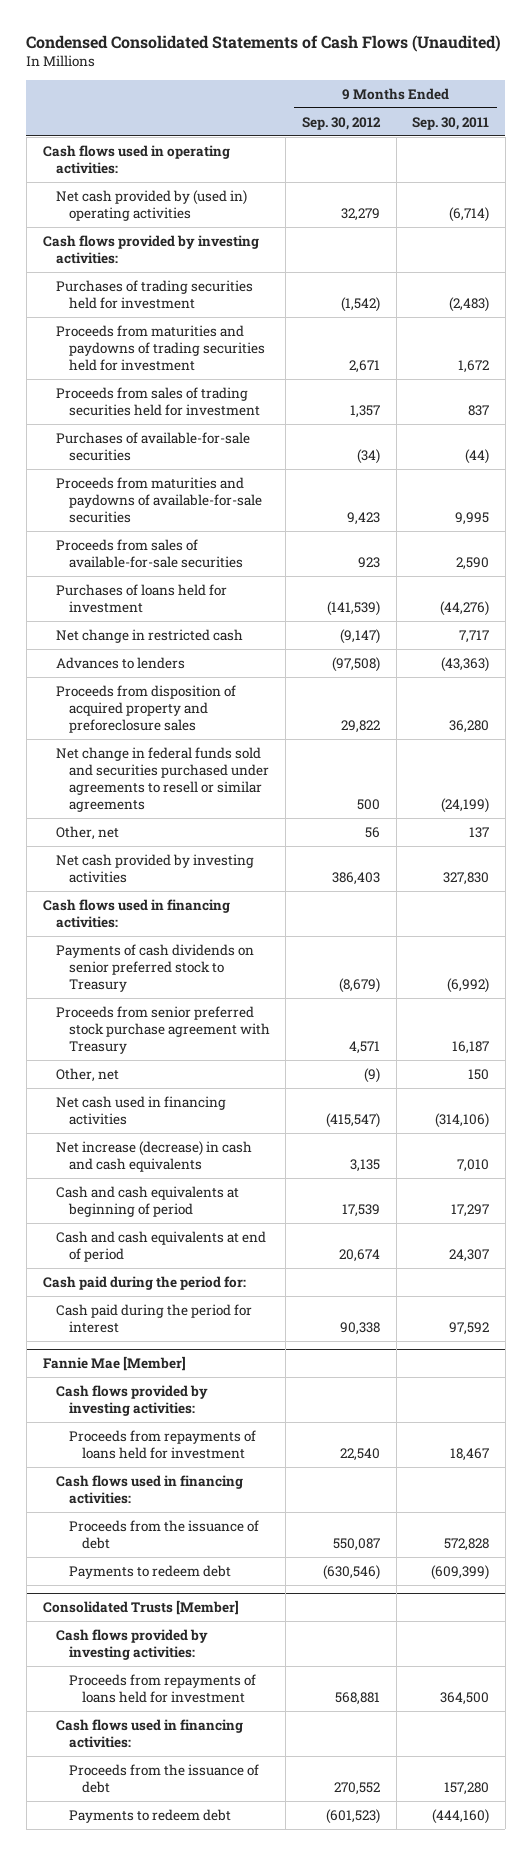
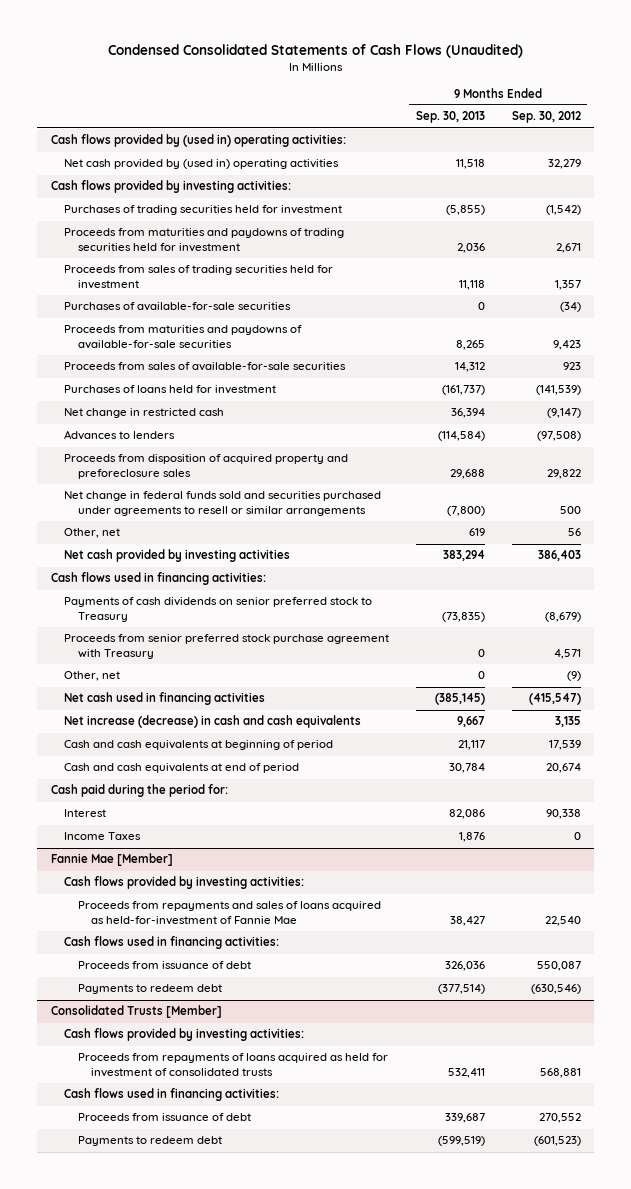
[412,116,490,130] Sep. 30, 2011 -> none
none -> [415,111,485,124] Sep. 30, 2013
[42,144,230,175] Cash flows used in operating activities: -> [50,134,346,148] Cash flows provided by (used in) operating activities:
[55,746,269,813] Net change in federal funds sold and securities purchased under agreements to resell or similar agreements -> [64,491,382,516] Net change in federal funds sold and securities purchased under agreements to resell or similar arrangements
[55,1303,252,1334] Cash paid during the period for interest -> [64,809,107,818] Interest
none -> [64,832,142,841] Income Taxes
[68,1429,256,1460] Proceeds from repayments of loans held for investment -> [77,901,381,925] Proceeds from repayments and sales of loans acquired as held-for-investment of Fannie Mae
[68,1519,259,1550] Proceeds from the issuance of debt -> [77,961,251,970] Proceeds from issuance of debt
[68,1673,256,1704] Proceeds from repayments of loans held for investment -> [77,1053,388,1077] Proceeds from repayments of loans acquired as held for investment of consolidated trusts
[68,1763,259,1794] Proceeds from the issuance of debt -> [77,1113,251,1122] Proceeds from issuance of debt

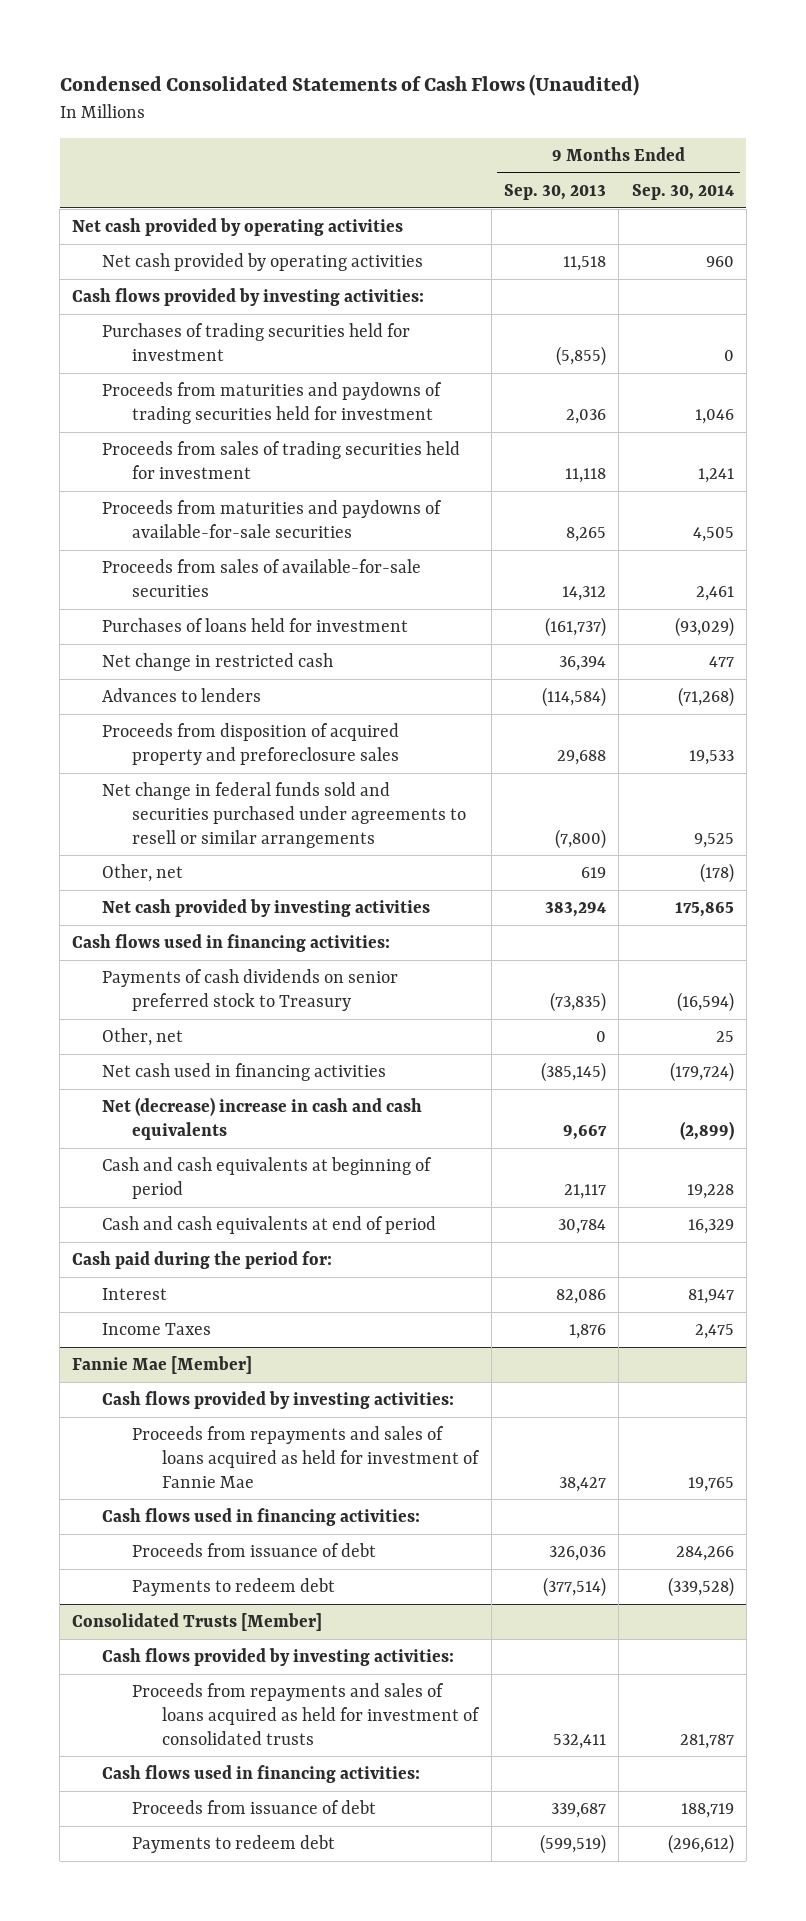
[511,111,581,124] Sep. 30, 2012 -> none
none -> [631,184,734,201] Sep. 30, 2014
[50,134,346,148] Cash flows provided by (used in) operating activities: -> [72,218,404,237] Net cash provided by operating activities
[64,159,340,170] Net cash provided by (used in) operating activities -> [102,253,424,272] Net cash provided by operating activities
[64,302,292,312] Purchases of available-for-sale securities -> none
[64,634,390,659] Proceeds from senior preferred stock purchase agreement with Treasury -> none
[64,715,362,729] Net increase (decrease) in cash and cash equivalents -> [102,1097,423,1140] Net (decrease) increase in cash and cash equivalents
[77,901,381,925] Proceeds from repayments and sales of loans acquired as held-for-investment of Fannie Mae -> [132,1426,481,1488] Proceeds from repayments and sales of loans acquired as held for investment of Fannie Mae
[77,1053,388,1077] Proceeds from repayments of loans acquired as held for investment of consolidated trusts -> [132,1683,481,1745] Proceeds from repayments and sales of loans acquired as held for investment of consolidated trusts

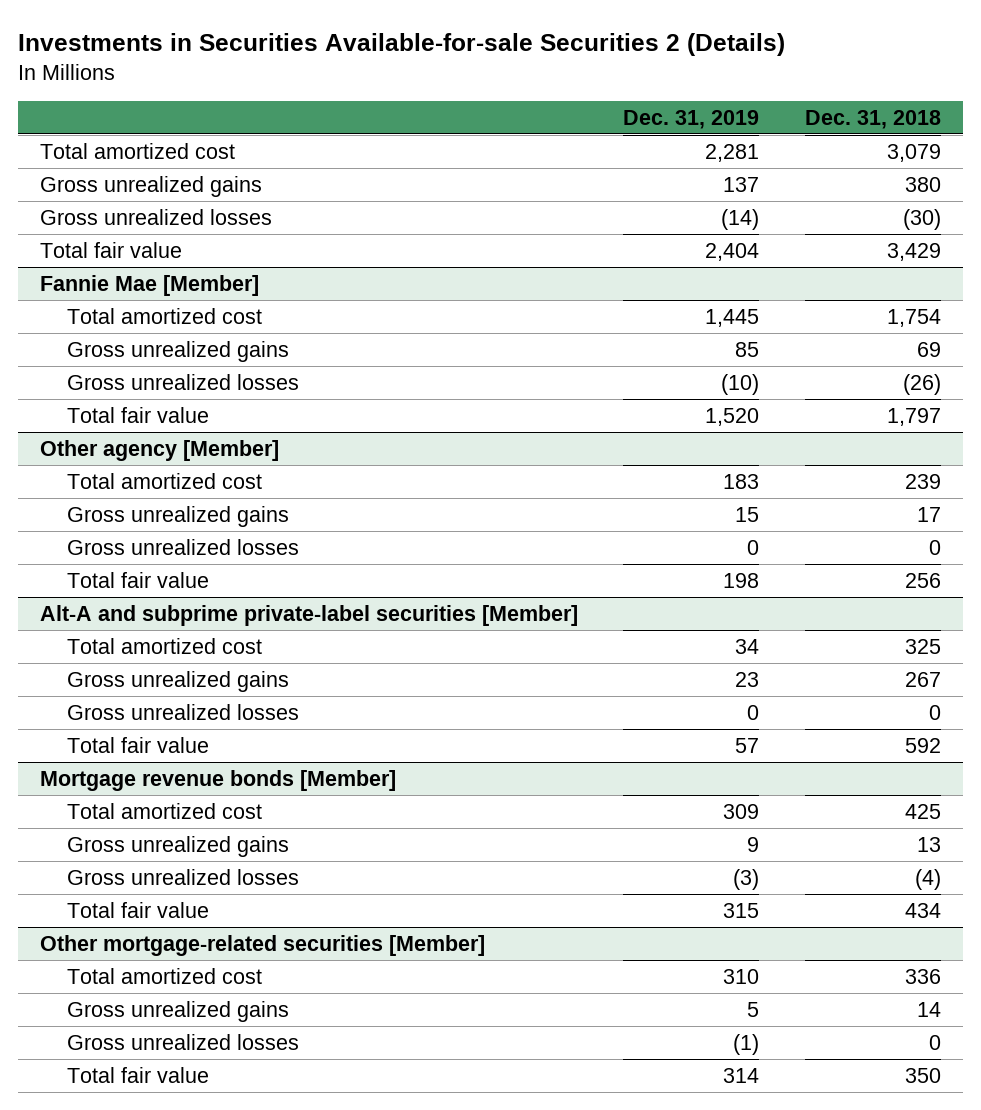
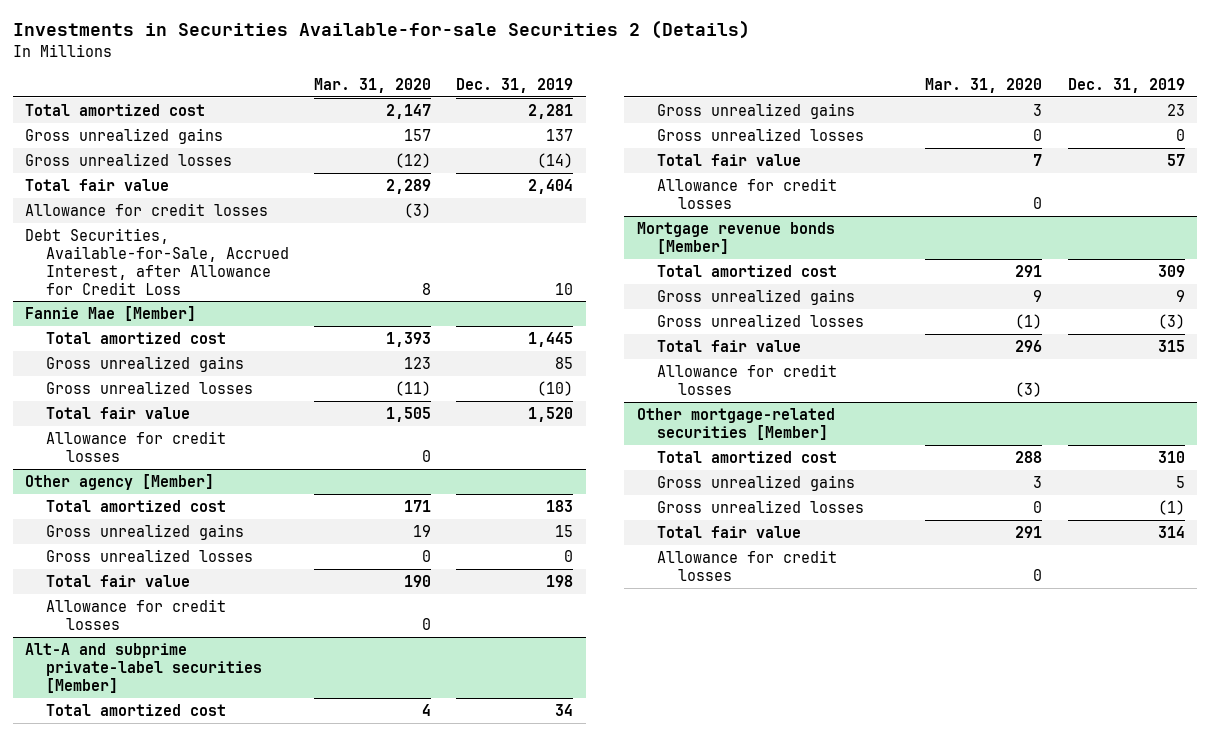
[804,109,941,129] Dec. 31, 2018 -> none
none -> [314,78,432,94] Mar. 31, 2020
none -> [25,202,269,216] Allowance for credit losses
none -> [25,227,289,295] Debt Securities, Available-for-Sale, Accrued Interest, after Allowance for Credit Loss
none -> [45,430,226,462] Allowance for credit losses
none -> [45,598,226,630] Allowance for credit losses
none -> [657,177,838,209] Allowance for credit losses
none -> [657,363,838,395] Allowance for credit losses
none -> [657,549,838,581] Allowance for credit losses

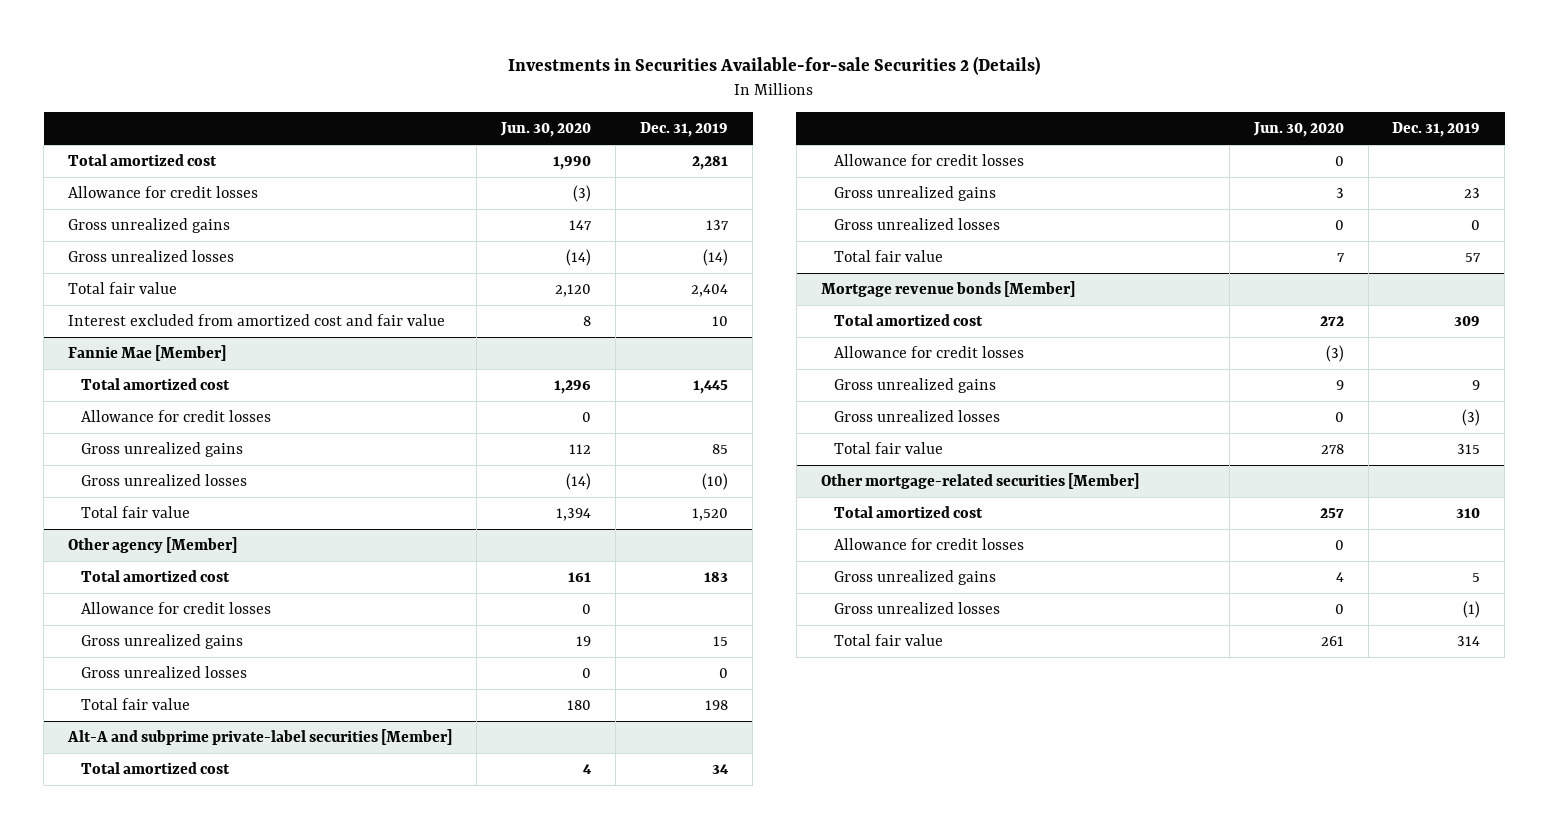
[314,78,432,94] Mar. 31, 2020 -> none
none -> [500,122,592,138] Jun. 30, 2020
[25,202,269,216] Allowance for credit losses -> [68,185,259,198] Allowance for credit losses
[25,227,289,295] Debt Securities, Available-for-Sale, Accrued Interest, after Allowance for Credit Loss -> none
none -> [68,313,446,326] Interest excluded from amortized cost and fair value
[45,430,226,462] Allowance for credit losses -> [81,409,272,422] Allowance for credit losses
[45,598,226,630] Allowance for credit losses -> [81,601,272,614] Allowance for credit losses
[657,177,838,209] Allowance for credit losses -> [833,153,1024,166] Allowance for credit losses
[657,363,838,395] Allowance for credit losses -> [833,345,1024,358] Allowance for credit losses
[657,549,838,581] Allowance for credit losses -> [833,537,1024,550] Allowance for credit losses

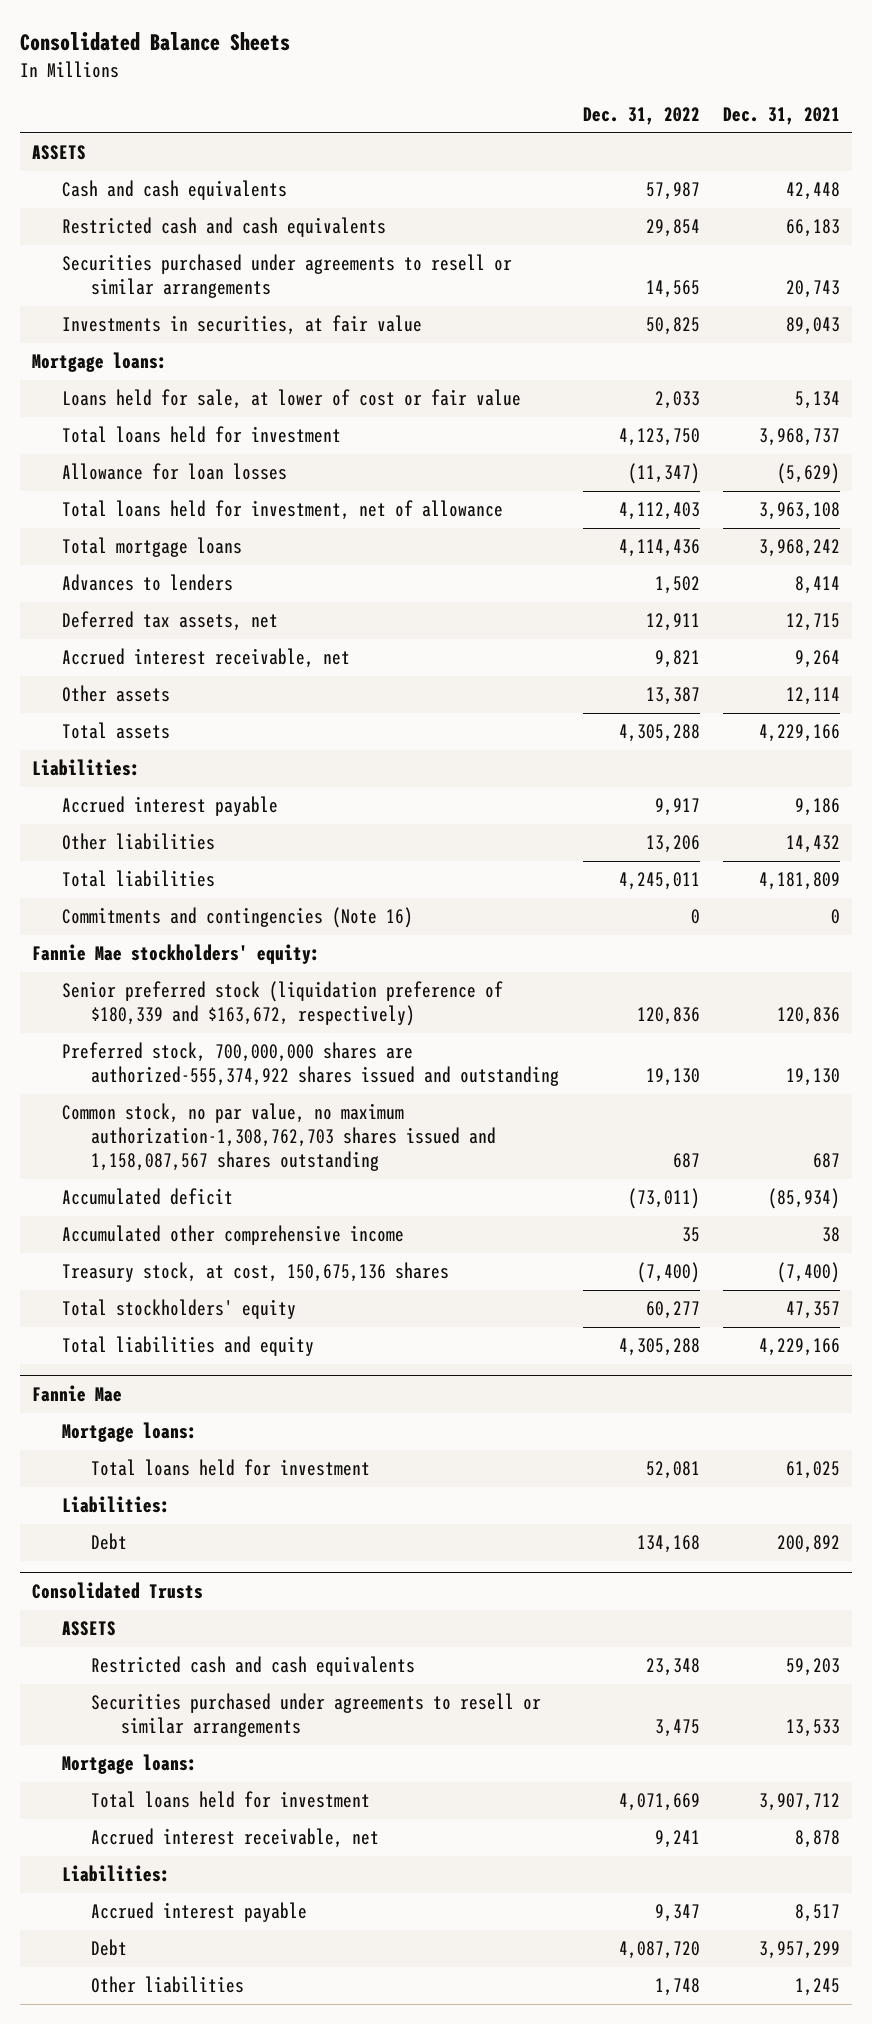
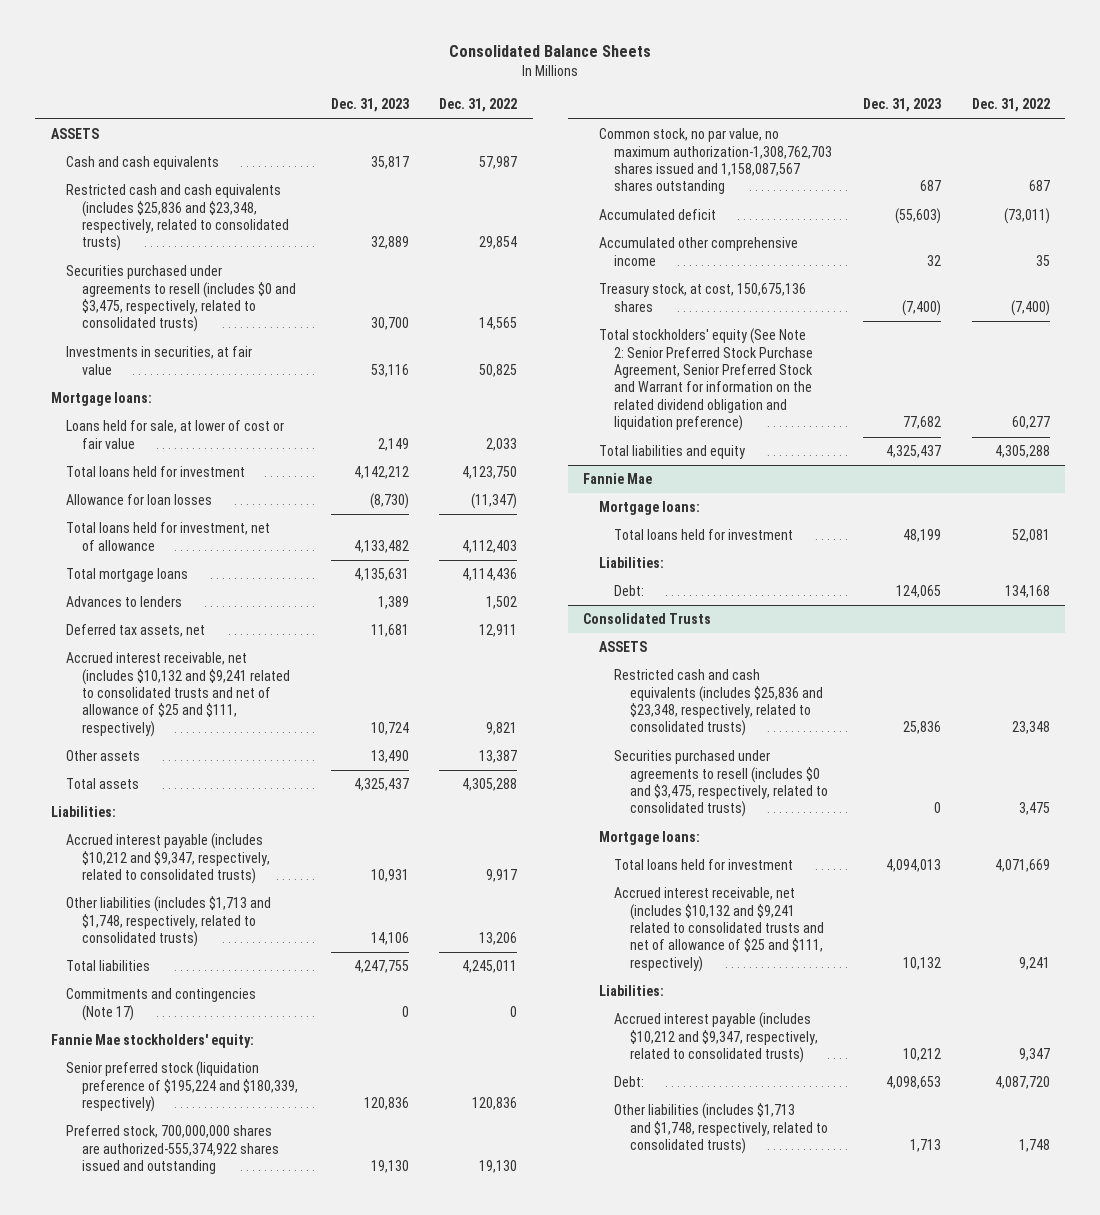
[723,107,841,126] Dec. 31, 2021 -> none
none -> [330,98,409,113] Dec. 31, 2023
[61,217,386,238] Restricted cash and cash equivalents -> [66,184,289,252] Restricted cash and cash equivalents (includes $25,836 and $23,348, respectively, related to consolidated trusts)
[61,254,512,299] Securities purchased under agreements to resell or similar arrangements -> [66,265,296,333] Securities purchased under agreements to resell (includes $0 and $3,475, respectively, related to consolidated trusts)
[61,648,350,669] Accrued interest receivable, net -> [66,652,290,737] Accrued interest receivable, net (includes $10,132 and $9,241 related to consolidated trusts and net of allowance of $25 and $111, respectively)
[61,796,278,817] Accrued interest payable -> [66,833,270,885] Accrued interest payable (includes $10,212 and $9,347, respectively, related to consolidated trusts)
[61,833,215,851] Other liabilities -> [66,896,272,948] Other liabilities (includes $1,713 and $1,748, respectively, related to consolidated trusts)
[61,907,413,929] Commitments and contingencies (Note 16) -> [66,988,257,1021] Commitments and contingencies (Note 17)
[61,981,503,1027] Senior preferred stock (liquidation preference of $180,339 and $163,672, respectively) -> [66,1061,298,1113] Senior preferred stock (liquidation preference of $195,224 and $180,339, respectively)
[61,1299,296,1320] Total stockholders' equity -> [598,328,814,432] Total stockholders' equity (See Note 2: Senior Preferred Stock Purchase Agreement, Senior Preferred Stock and Warrant for information on the related dividend obligation and liquidation preference)
[91,1533,128,1551] Debt -> [614,585,645,597] Debt:
[91,1656,416,1677] Restricted cash and cash equivalents -> [614,669,824,737] Restricted cash and cash equivalents (includes $25,836 and $23,348, respectively, related to consolidated trusts)
[91,1693,542,1738] Securities purchased under agreements to resell or similar arrangements -> [614,750,829,818] Securities purchased under agreements to resell (includes $0 and $3,475, respectively, related to consolidated trusts)
[91,1828,380,1849] Accrued interest receivable, net -> [614,887,825,972] Accrued interest receivable, net (includes $10,132 and $9,241 related to consolidated trusts and net of allowance of $25 and $111, respectively)
[91,1902,308,1923] Accrued interest payable -> [614,1012,819,1064] Accrued interest payable (includes $10,212 and $9,347, respectively, related to consolidated trusts)
[91,1939,128,1957] Debt -> [614,1076,645,1088] Debt:
[91,1976,245,1994] Other liabilities -> [614,1103,829,1155] Other liabilities (includes $1,713 and $1,748, respectively, related to consolidated trusts)

